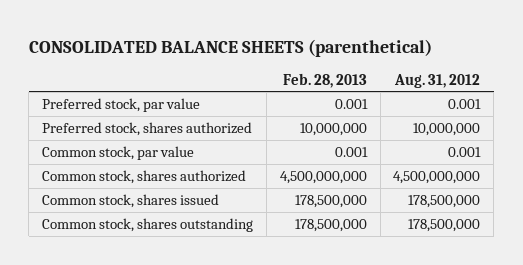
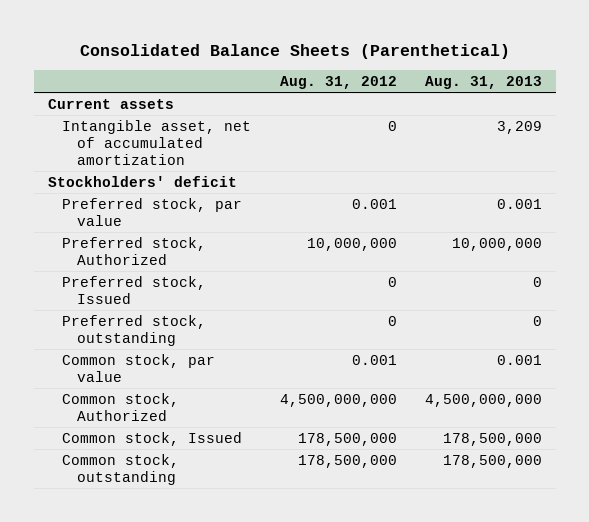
[28,38,432,57] CONSOLIDATED BALANCE SHEETS (parenthetical) -> [79,43,510,59] Consolidated Balance Sheets (Parenthetical)
[282,72,367,88] Feb. 28, 2013 -> none
none -> [424,75,542,89] Aug. 31, 2013
none -> [47,98,174,109] Current assets
none -> [62,119,252,165] Intangible asset, net of accumulated amortization
none -> [47,175,237,187] Stockholders' deficit
[42,122,253,137] Preferred stock, shares authorized -> [62,236,207,265] Preferred stock, Authorized
none -> [62,275,207,304] Preferred stock, Issued
none -> [62,314,207,346] Preferred stock, outstanding
[42,170,247,185] Common stock, shares authorized -> [62,392,180,421] Common stock, Authorized
[42,194,220,209] Common stock, shares issued -> [62,431,243,446] Common stock, Issued
[42,218,254,233] Common stock, shares outstanding -> [62,453,180,485] Common stock, outstanding

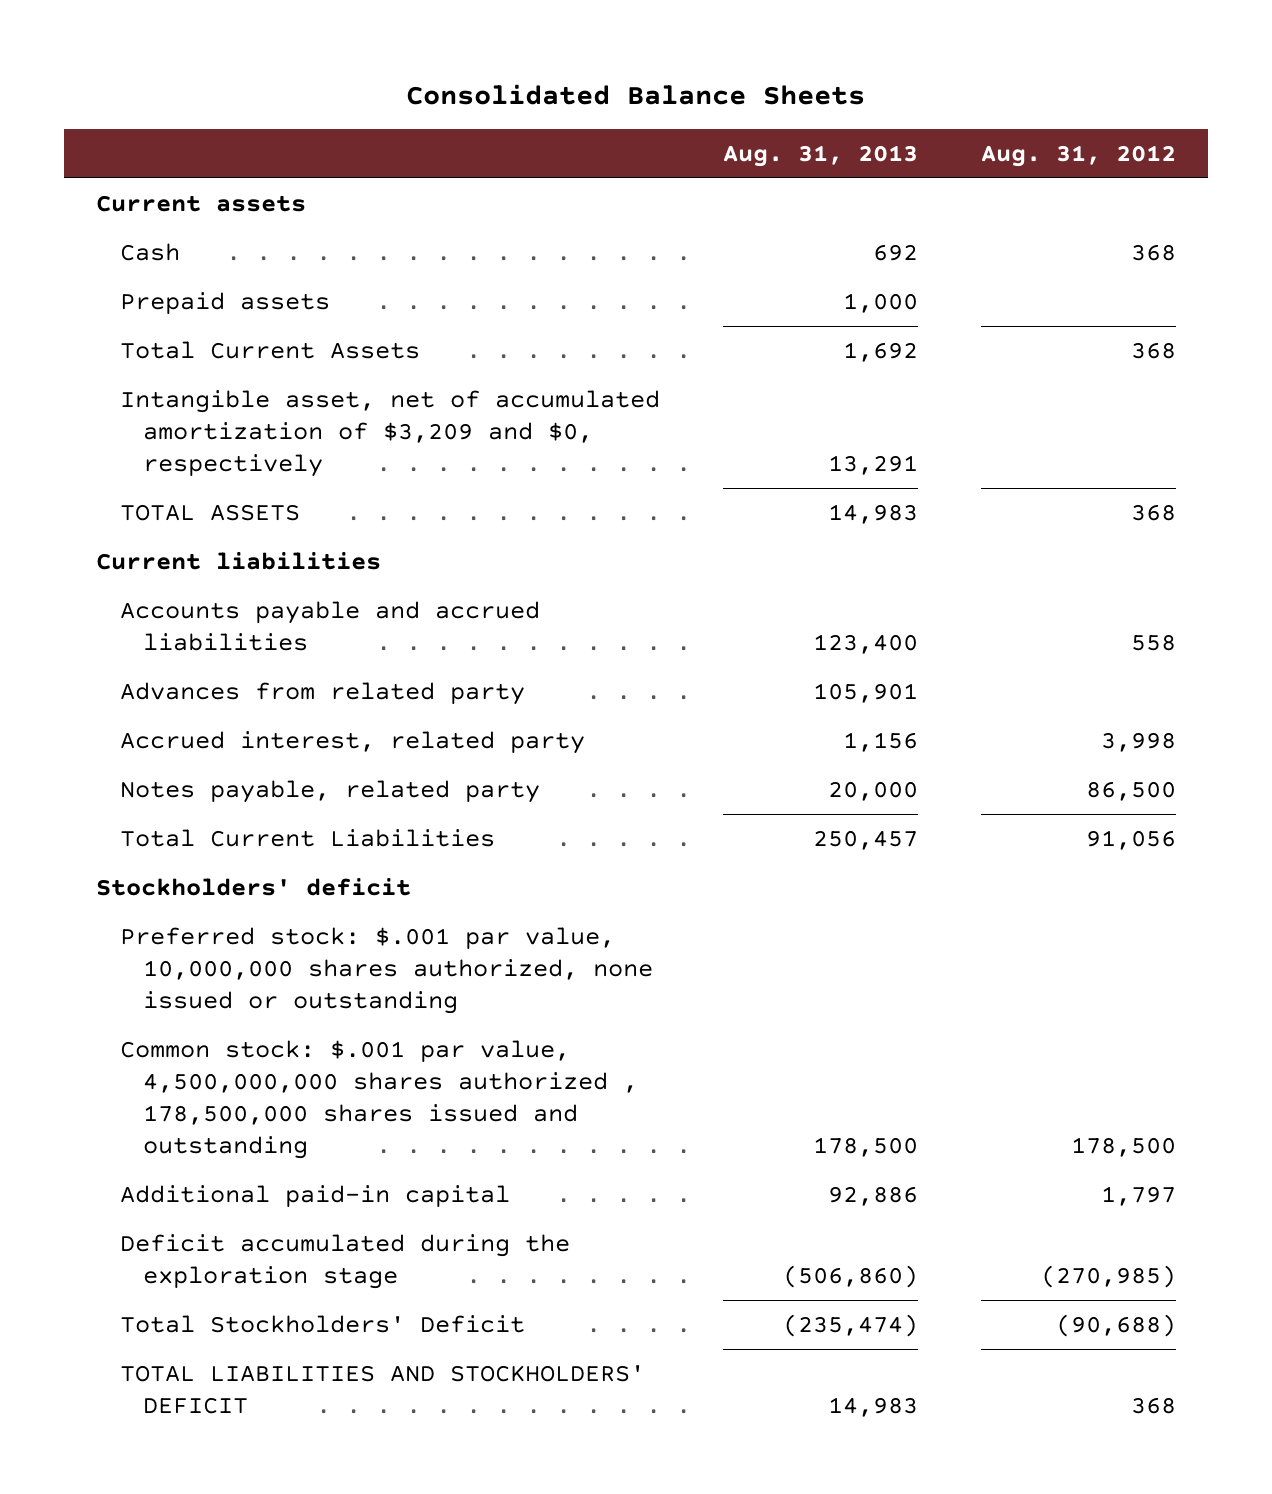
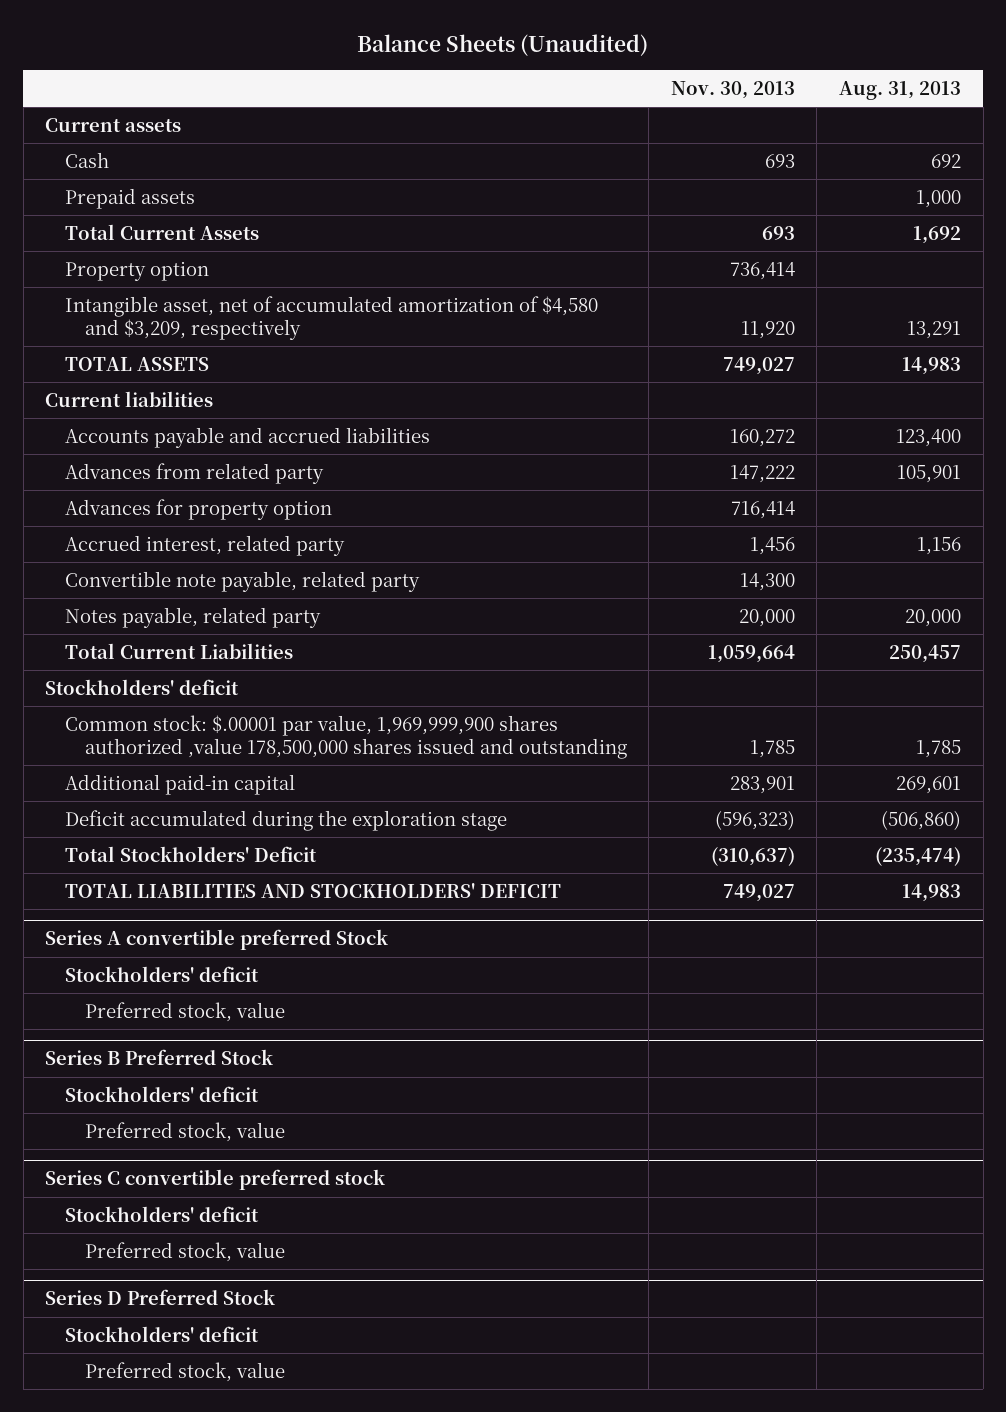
[406,83,866,105] Consolidated Balance Sheets -> [357,33,649,56] Balance Sheets (Unaudited)
[981,144,1177,167] Aug. 31, 2012 -> none
none -> [670,80,795,99] Nov. 30, 2013
none -> [65,260,210,281] Property option
[119,389,660,478] Intangible asset, net of accumulated amortization of $3,209 and $0, respectively -> [65,295,599,341] Intangible asset, net of accumulated amortization of $4,580 and $3,209, respectively
none -> [65,498,333,520] Advances for property option
none -> [65,570,421,592] Convertible note payable, related party
[119,926,654,1015] Preferred stock: $.001 par value, 10,000,000 shares authorized, none issued or outstanding -> none
[119,1039,639,1160] Common stock: $.001 par value, 4,500,000,000 shares authorized , 178,500,000 shares issued and outstanding -> [65,714,627,760] Common stock: $.00001 par value, 1,969,999,900 shares authorized ,value 178,500,000 shares issued and outstanding
[812,1137,918,1158] 178,500 -> [916,740,962,759] 1,785
[827,1185,918,1206] 92,886 -> [896,775,962,794] 269,601
none -> [45,929,389,951] Series A convertible preferred Stock
none -> [65,965,260,982] Stockholders' deficit
none -> [84,1001,285,1022] Preferred stock, value
none -> [45,1049,274,1066] Series B Preferred Stock
none -> [65,1085,260,1102] Stockholders' deficit
none -> [84,1121,285,1142] Preferred stock, value
none -> [45,1169,386,1191] Series C convertible preferred stock
none -> [65,1205,260,1222] Stockholders' deficit
none -> [84,1241,285,1262] Preferred stock, value
none -> [45,1289,276,1306] Series D Preferred Stock
none -> [65,1325,260,1342] Stockholders' deficit
none -> [84,1361,285,1382] Preferred stock, value

